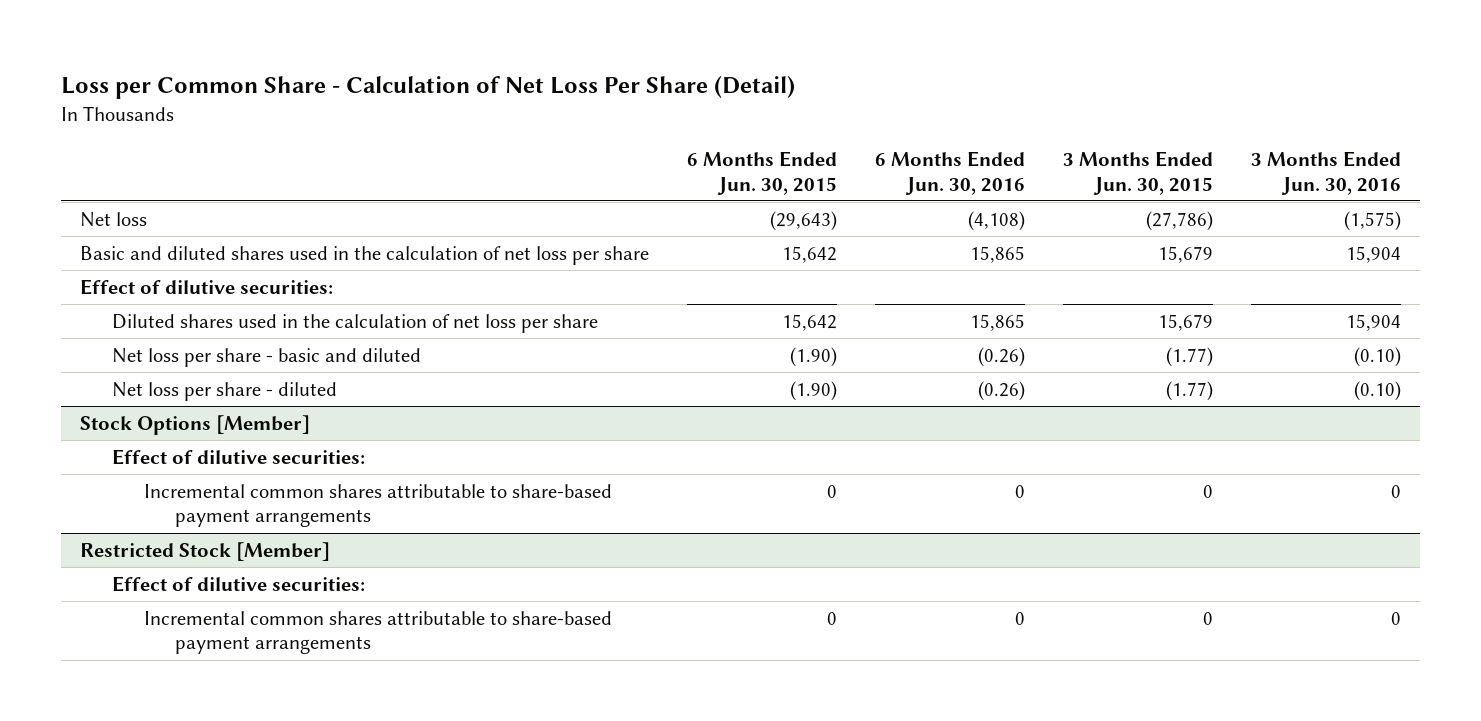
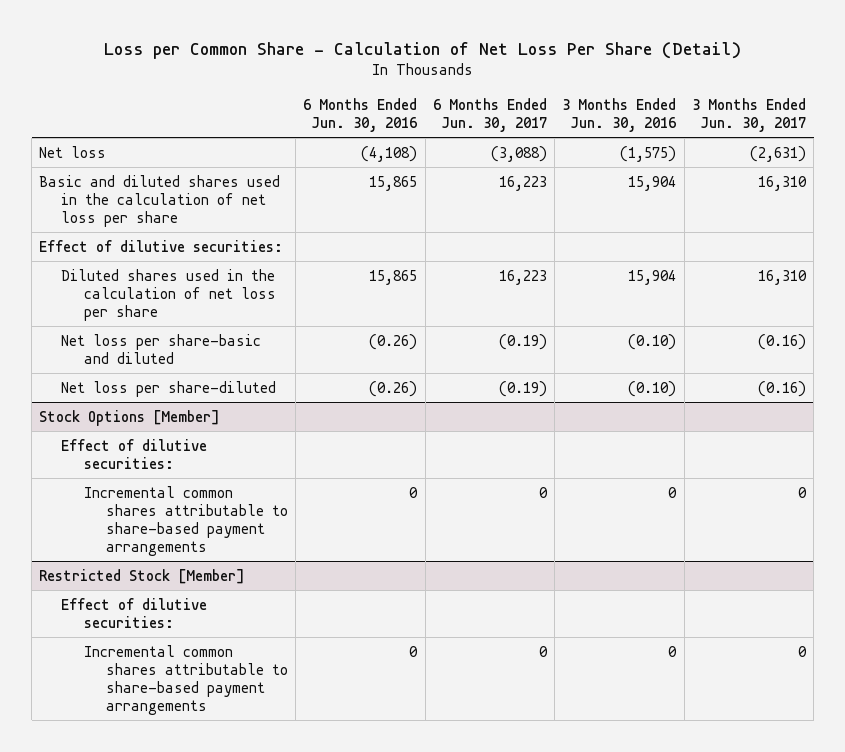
[687,150,838,195] 6 Months Ended Jun. 30, 2015 -> none
[1062,150,1213,195] 3 Months Ended Jun. 30, 2015 -> none
none -> [432,97,547,133] 6 Months Ended Jun. 30, 2017
none -> [691,97,806,133] 3 Months Ended Jun. 30, 2017
[111,347,421,367] Net loss per share - basic and diluted -> [61,333,262,364] Net loss per share-basic and diluted
[111,381,337,401] Net loss per share - diluted -> [61,380,277,397] Net loss per share-diluted

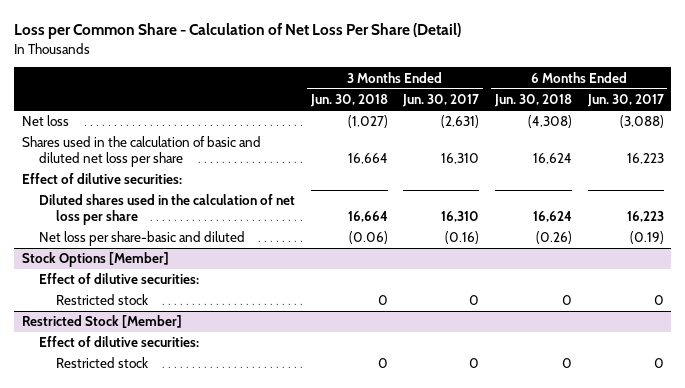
[303,97,418,133] 6 Months Ended Jun. 30, 2016 -> none
[562,97,677,133] 3 Months Ended Jun. 30, 2016 -> none
none -> [309,94,388,108] Jun. 30, 2018
none -> [493,94,572,108] Jun. 30, 2018
[39,174,281,227] Basic and diluted shares used in the calculation of net loss per share -> [21,136,261,168] Shares used in the calculation of basic and diluted net loss per share
[61,380,277,397] Net loss per share-diluted -> none
[83,485,288,556] Incremental common shares attributable to share-based payment arrangements -> [56,294,149,306] Restricted stock
[83,644,288,715] Incremental common shares attributable to share-based payment arrangements -> [56,357,149,369] Restricted stock

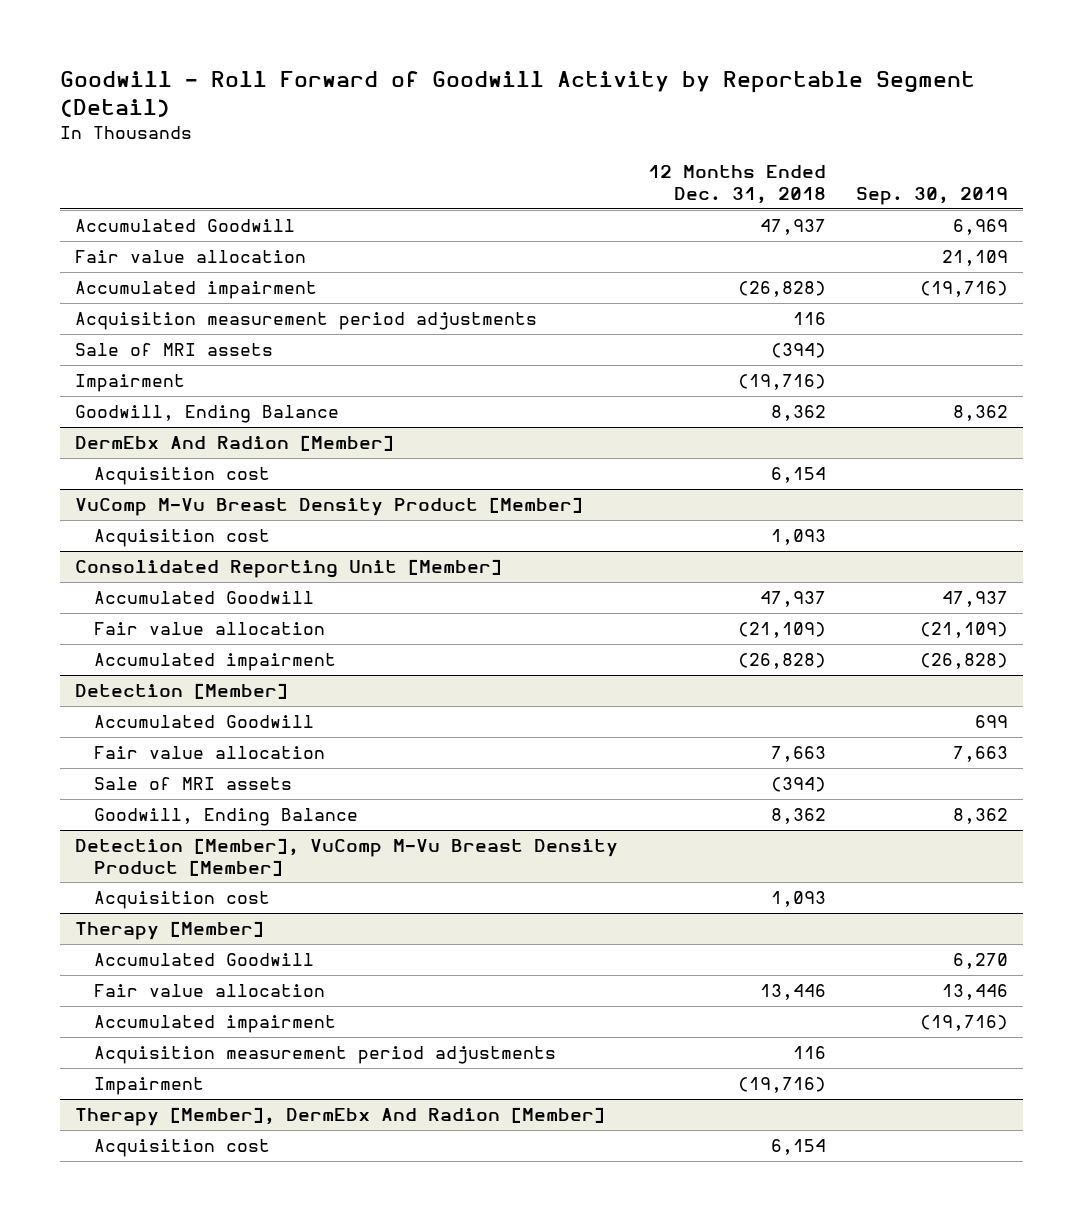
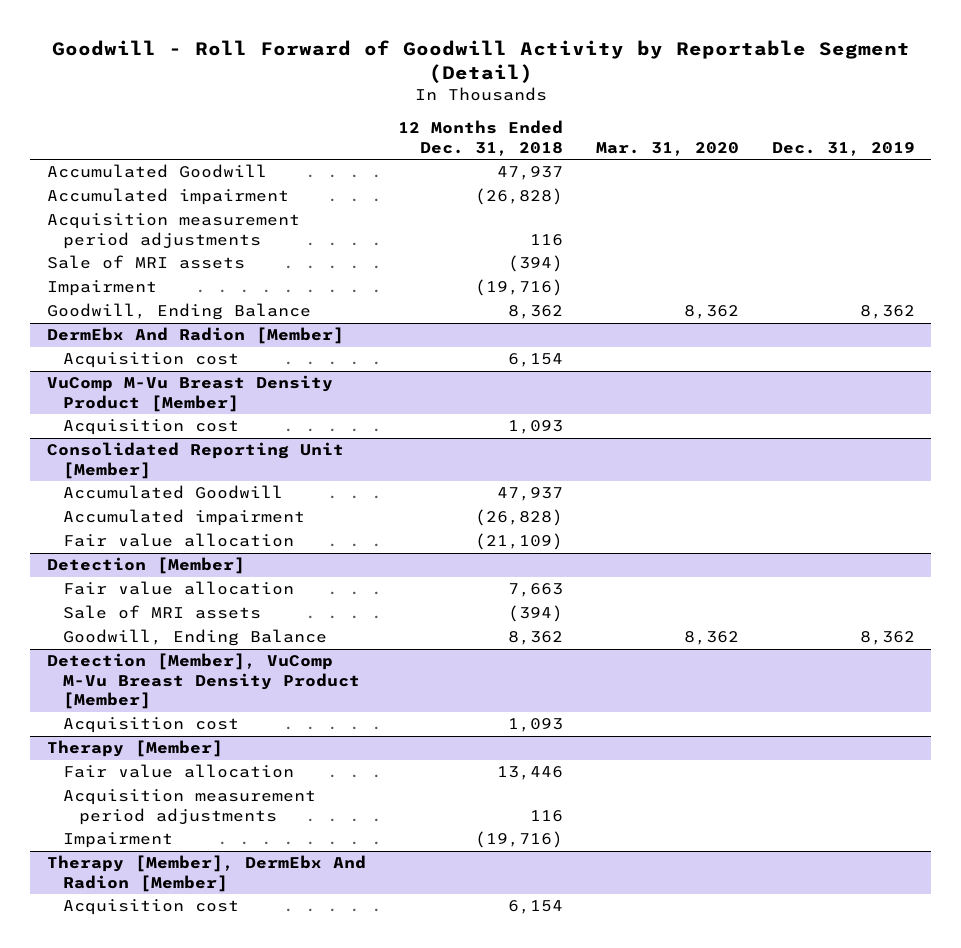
[855,186,1008,205] Sep. 30, 2019 -> none
none -> [596,141,740,156] Mar. 31, 2020
none -> [771,141,915,156] Dec. 31, 2019
[74,250,306,264] Fair value allocation -> none
[93,622,325,636] Fair value allocation -> [62,533,294,548] Fair value allocation
[93,715,314,729] Accumulated Goodwill -> none
[93,953,314,967] Accumulated Goodwill -> none
[93,1015,336,1034] Accumulated impairment -> none

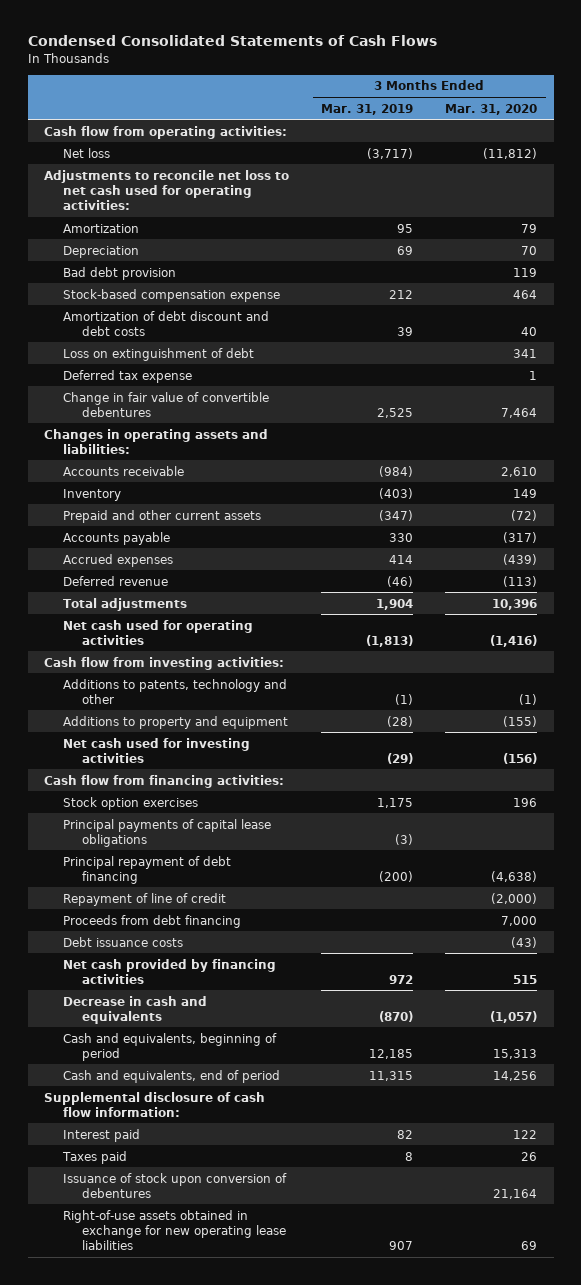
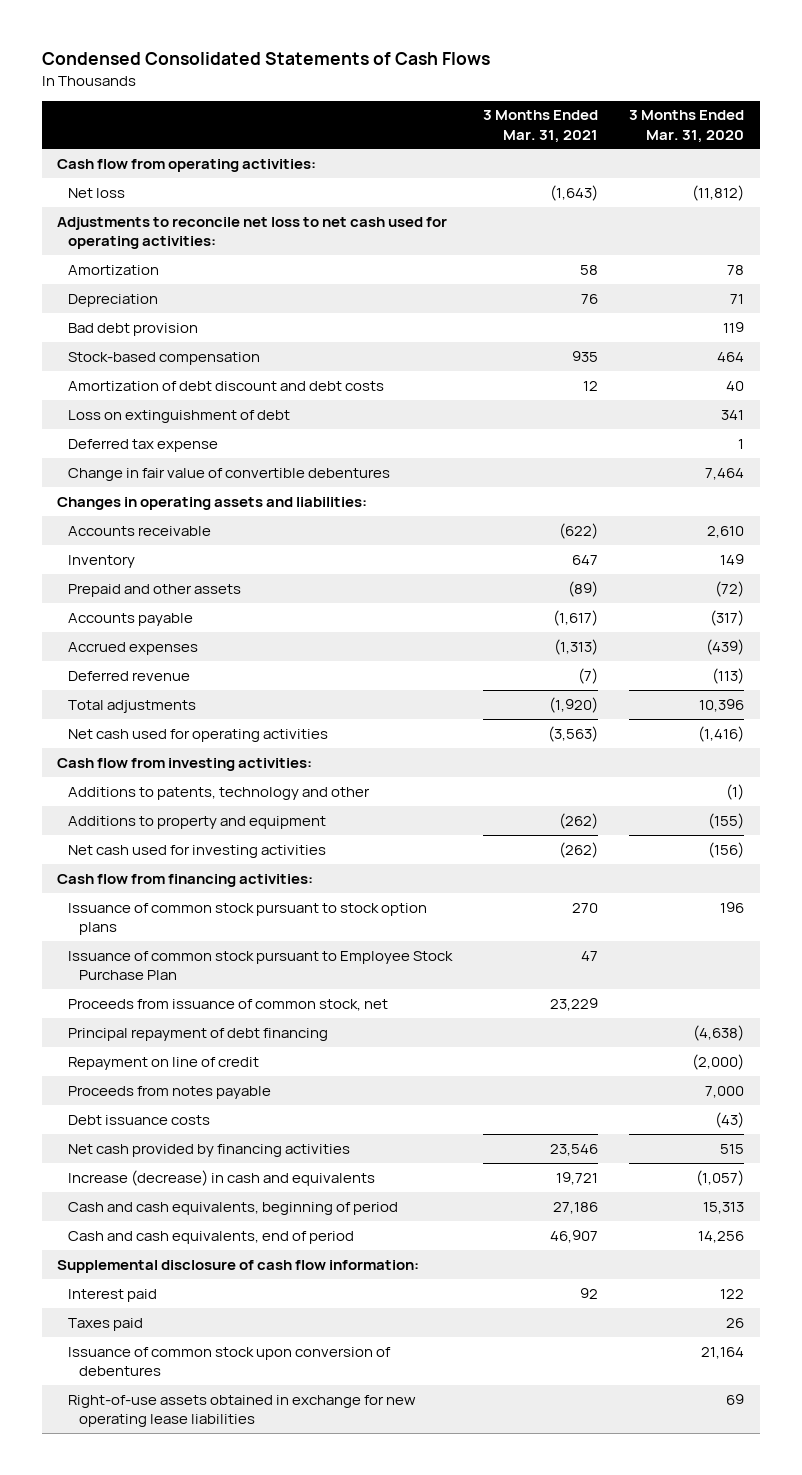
[321,103,414,115] Mar. 31, 2019 -> none
none -> [483,110,599,143] 3 Months Ended Mar. 31, 2021
[521,223,538,233] 79 -> [727,264,745,275] 78
[521,245,538,255] 70 -> [730,293,745,304] 71
[62,288,280,302] Stock-based compensation expense -> [68,351,261,365] Stock-based compensation
[62,509,261,523] Prepaid and other current assets -> [68,583,242,597] Prepaid and other assets
[62,818,271,847] Principal payments of capital lease obligations -> none
[62,796,198,810] Stock option exercises -> [68,902,428,935] Issuance of common stock pursuant to stock option plans
none -> [68,950,454,980] Issuance of common stock pursuant to Employee Stock Purchase Plan
none -> [68,998,389,1011] Proceeds from issuance of common stock, net
[62,914,241,928] Proceeds from debt financing -> none
[62,892,226,906] Repayment of line of credit -> [68,1056,260,1070] Repayment on line of credit
none -> [68,1085,272,1099] Proceeds from notes payable
[62,995,207,1024] Decrease in cash and equivalents -> [68,1169,376,1186] Increase (decrease) in cash and equivalents
[62,1032,277,1061] Cash and equivalents, beginning of period -> [68,1201,399,1215] Cash and cash equivalents, beginning of period
[62,1069,280,1083] Cash and equivalents, end of period -> [68,1230,355,1244] Cash and cash equivalents, end of period
[62,1172,287,1198] Issuance of stock upon conversion of debentures -> [68,1346,392,1376] Issuance of common stock upon conversion of debentures

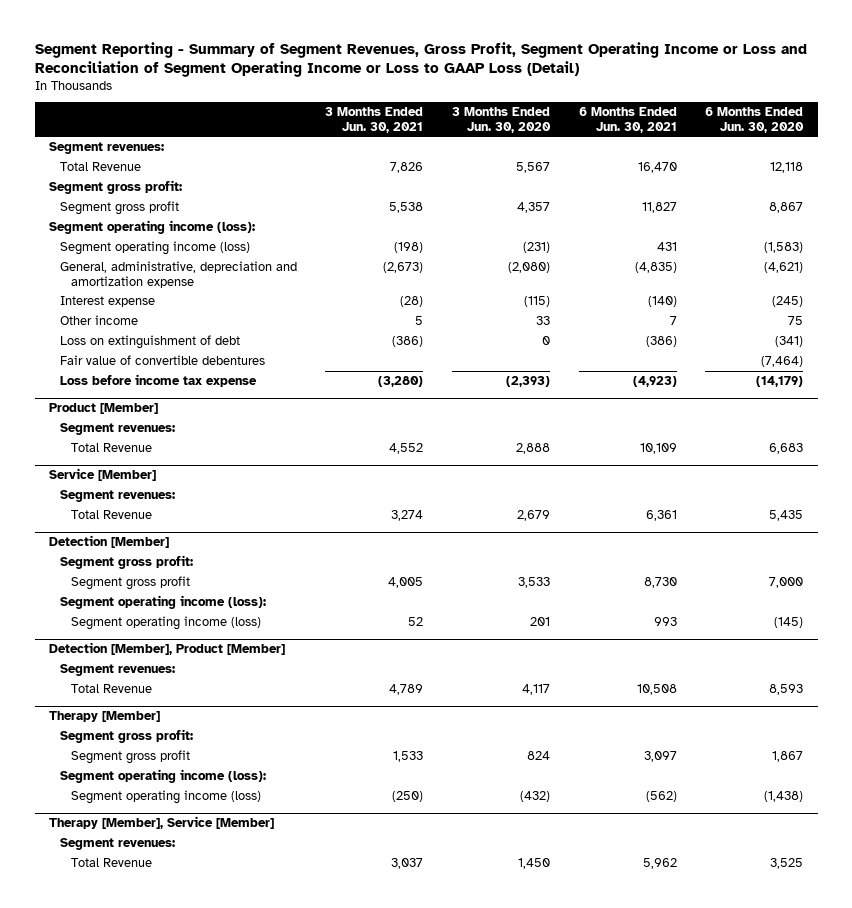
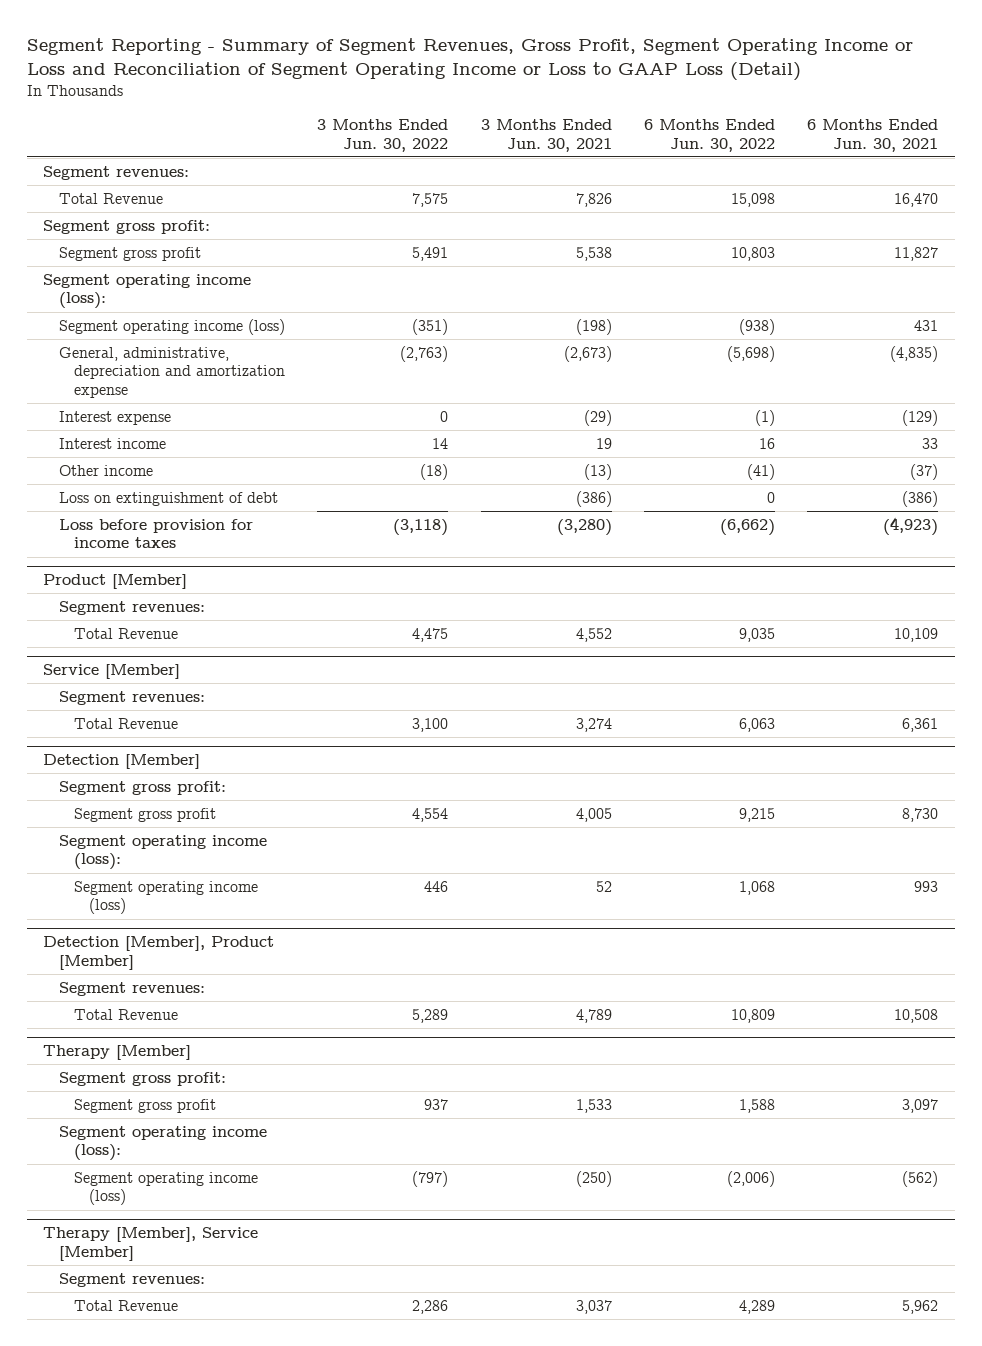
[452,107,552,133] 3 Months Ended Jun. 30, 2020 -> none
[705,107,805,133] 6 Months Ended Jun. 30, 2020 -> none
none -> [317,118,449,152] 3 Months Ended Jun. 30, 2022
none -> [644,118,776,152] 6 Months Ended Jun. 30, 2022
[400,295,424,307] (28) -> [583,409,612,426] (29)
[647,295,677,307] (140) -> [902,409,939,426] (129)
none -> [58,437,166,449] Interest income
[415,315,424,325] 5 -> [583,463,612,480] (13)
[669,315,677,325] 7 -> [910,463,939,480] (37)
[59,354,265,365] Fair value of convertible debentures -> none
[59,373,257,387] Loss before income tax expense -> [58,518,253,549] Loss before provision for income taxes

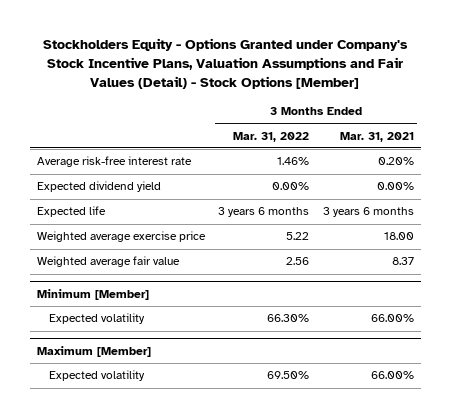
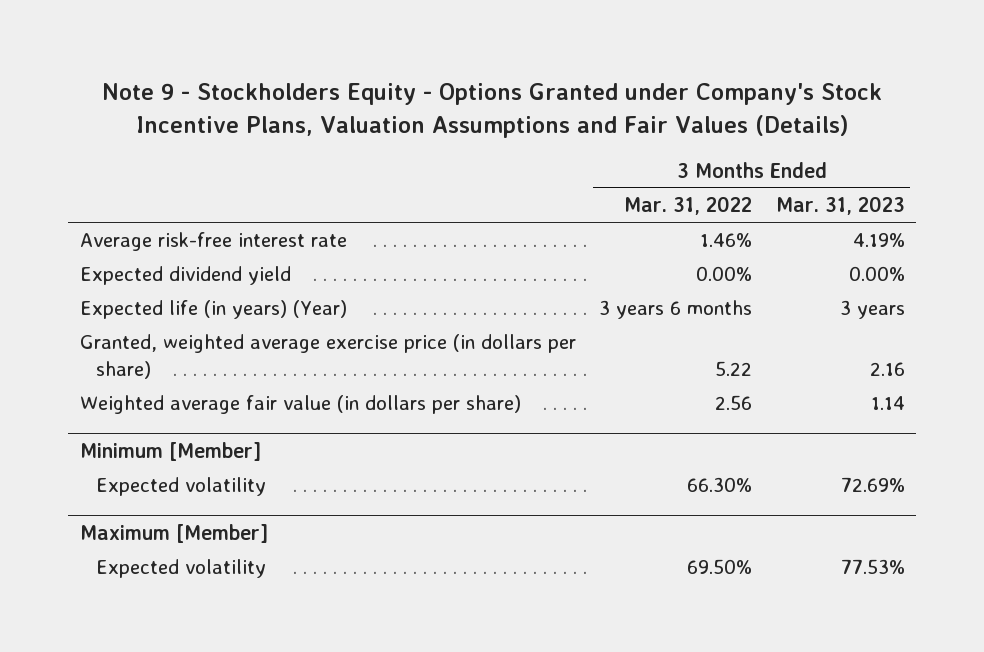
[43,37,409,89] Stockholders Equity - Options Granted under Company's Stock Incentive Plans, Valuation Assumptions and Fair Values (Detail) - Stock Options [Member] -> [102,83,883,138] Note 9 - Stockholders Equity - Options Granted under Company's Stock Incentive Plans, Valuation Assumptions and Fair Values (Details)
[339,131,414,142] Mar. 31, 2021 -> none
none -> [775,196,905,216] Mar. 31, 2023
[36,206,106,218] Expected life -> [79,300,347,320] Expected life (in years) (Year)
[36,231,206,243] Weighted average exercise price -> [79,334,576,380] Granted, weighted average exercise price (in dollars per share)
[36,256,180,268] Weighted average fair value -> [79,395,521,415] Weighted average fair value (in dollars per share)

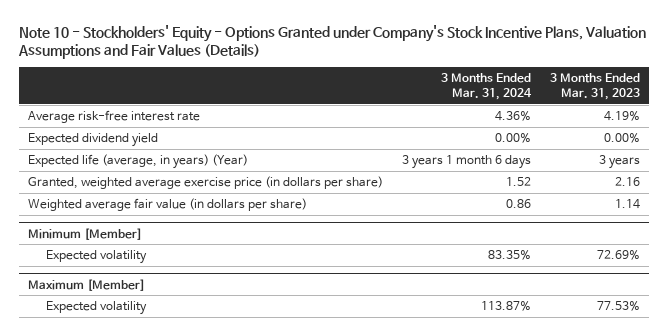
[102,83,883,138] Note 9 - Stockholders Equity - Options Granted under Company's Stock Incentive Plans, Valuation Assumptions and Fair Values (Details) -> [17,24,646,59] Note 10 - Stockholders' Equity - Options Granted under Company's Stock Incentive Plans, Valuation Assumptions and Fair Values (Details)
[624,196,753,216] Mar. 31, 2022 -> none
none -> [440,72,532,100] 3 Months Ended Mar. 31, 2024
[79,300,347,320] Expected life (in years) (Year) -> [27,154,248,170] Expected life (average, in years) (Year)

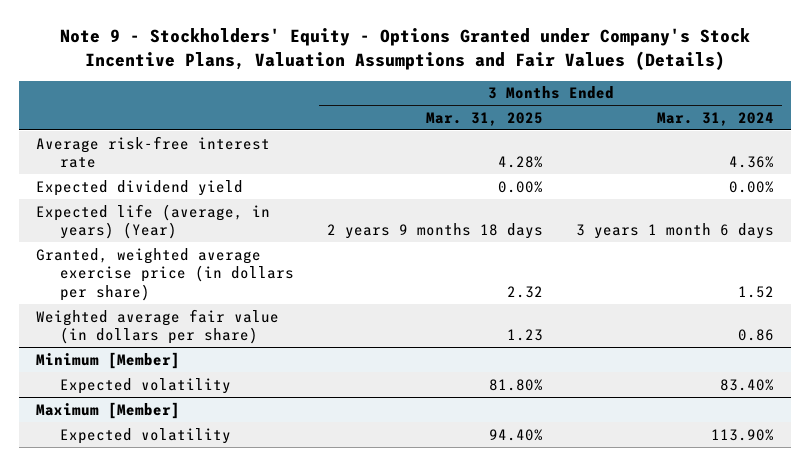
[17,24,646,59] Note 10 - Stockholders' Equity - Options Granted under Company's Stock Incentive Plans, Valuation Assumptions and Fair Values (Details) -> [59,28,750,70] Note 9 - Stockholders' Equity - Options Granted under Company's Stock Incentive Plans, Valuation Assumptions and Fair Values (Details)
[549,72,640,100] 3 Months Ended Mar. 31, 2023 -> none
none -> [425,111,543,126] Mar. 31, 2025
[487,250,531,261] 83.35% -> [720,378,775,391] 83.40%
[480,301,531,312] 113.87% -> [711,428,775,441] 113.90%

